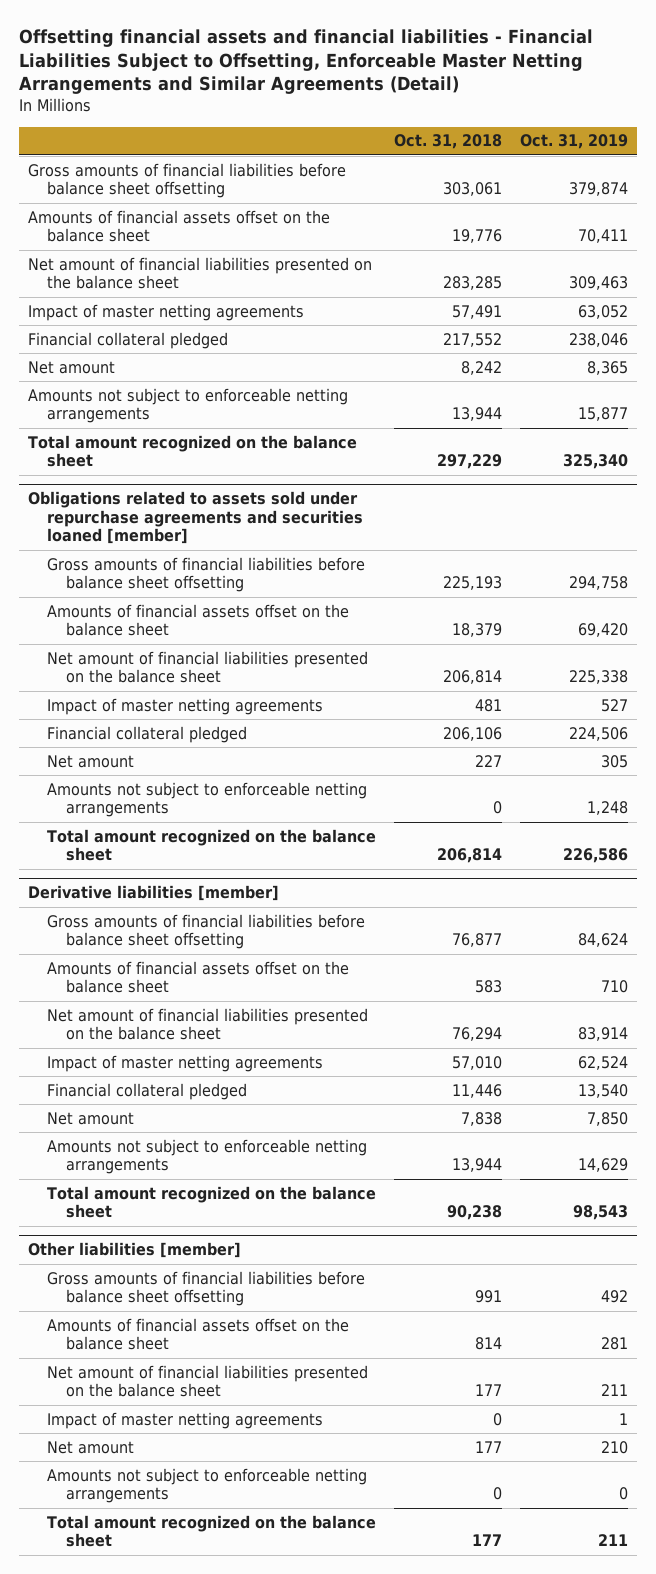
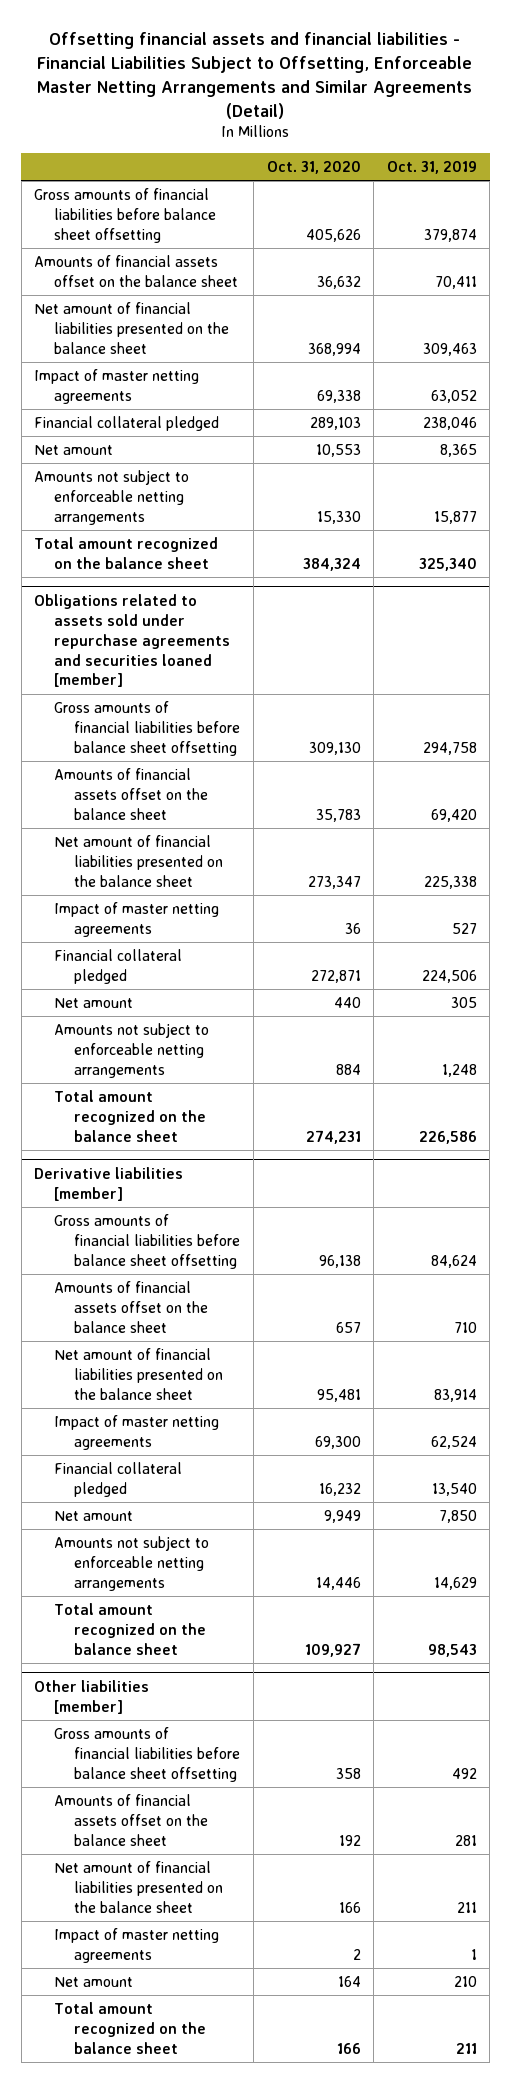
[393,134,502,150] Oct. 31, 2018 -> none
none -> [266,160,361,174] Oct. 31, 2020
[47,1467,368,1504] Amounts not subject to enforceable netting arrangements -> none

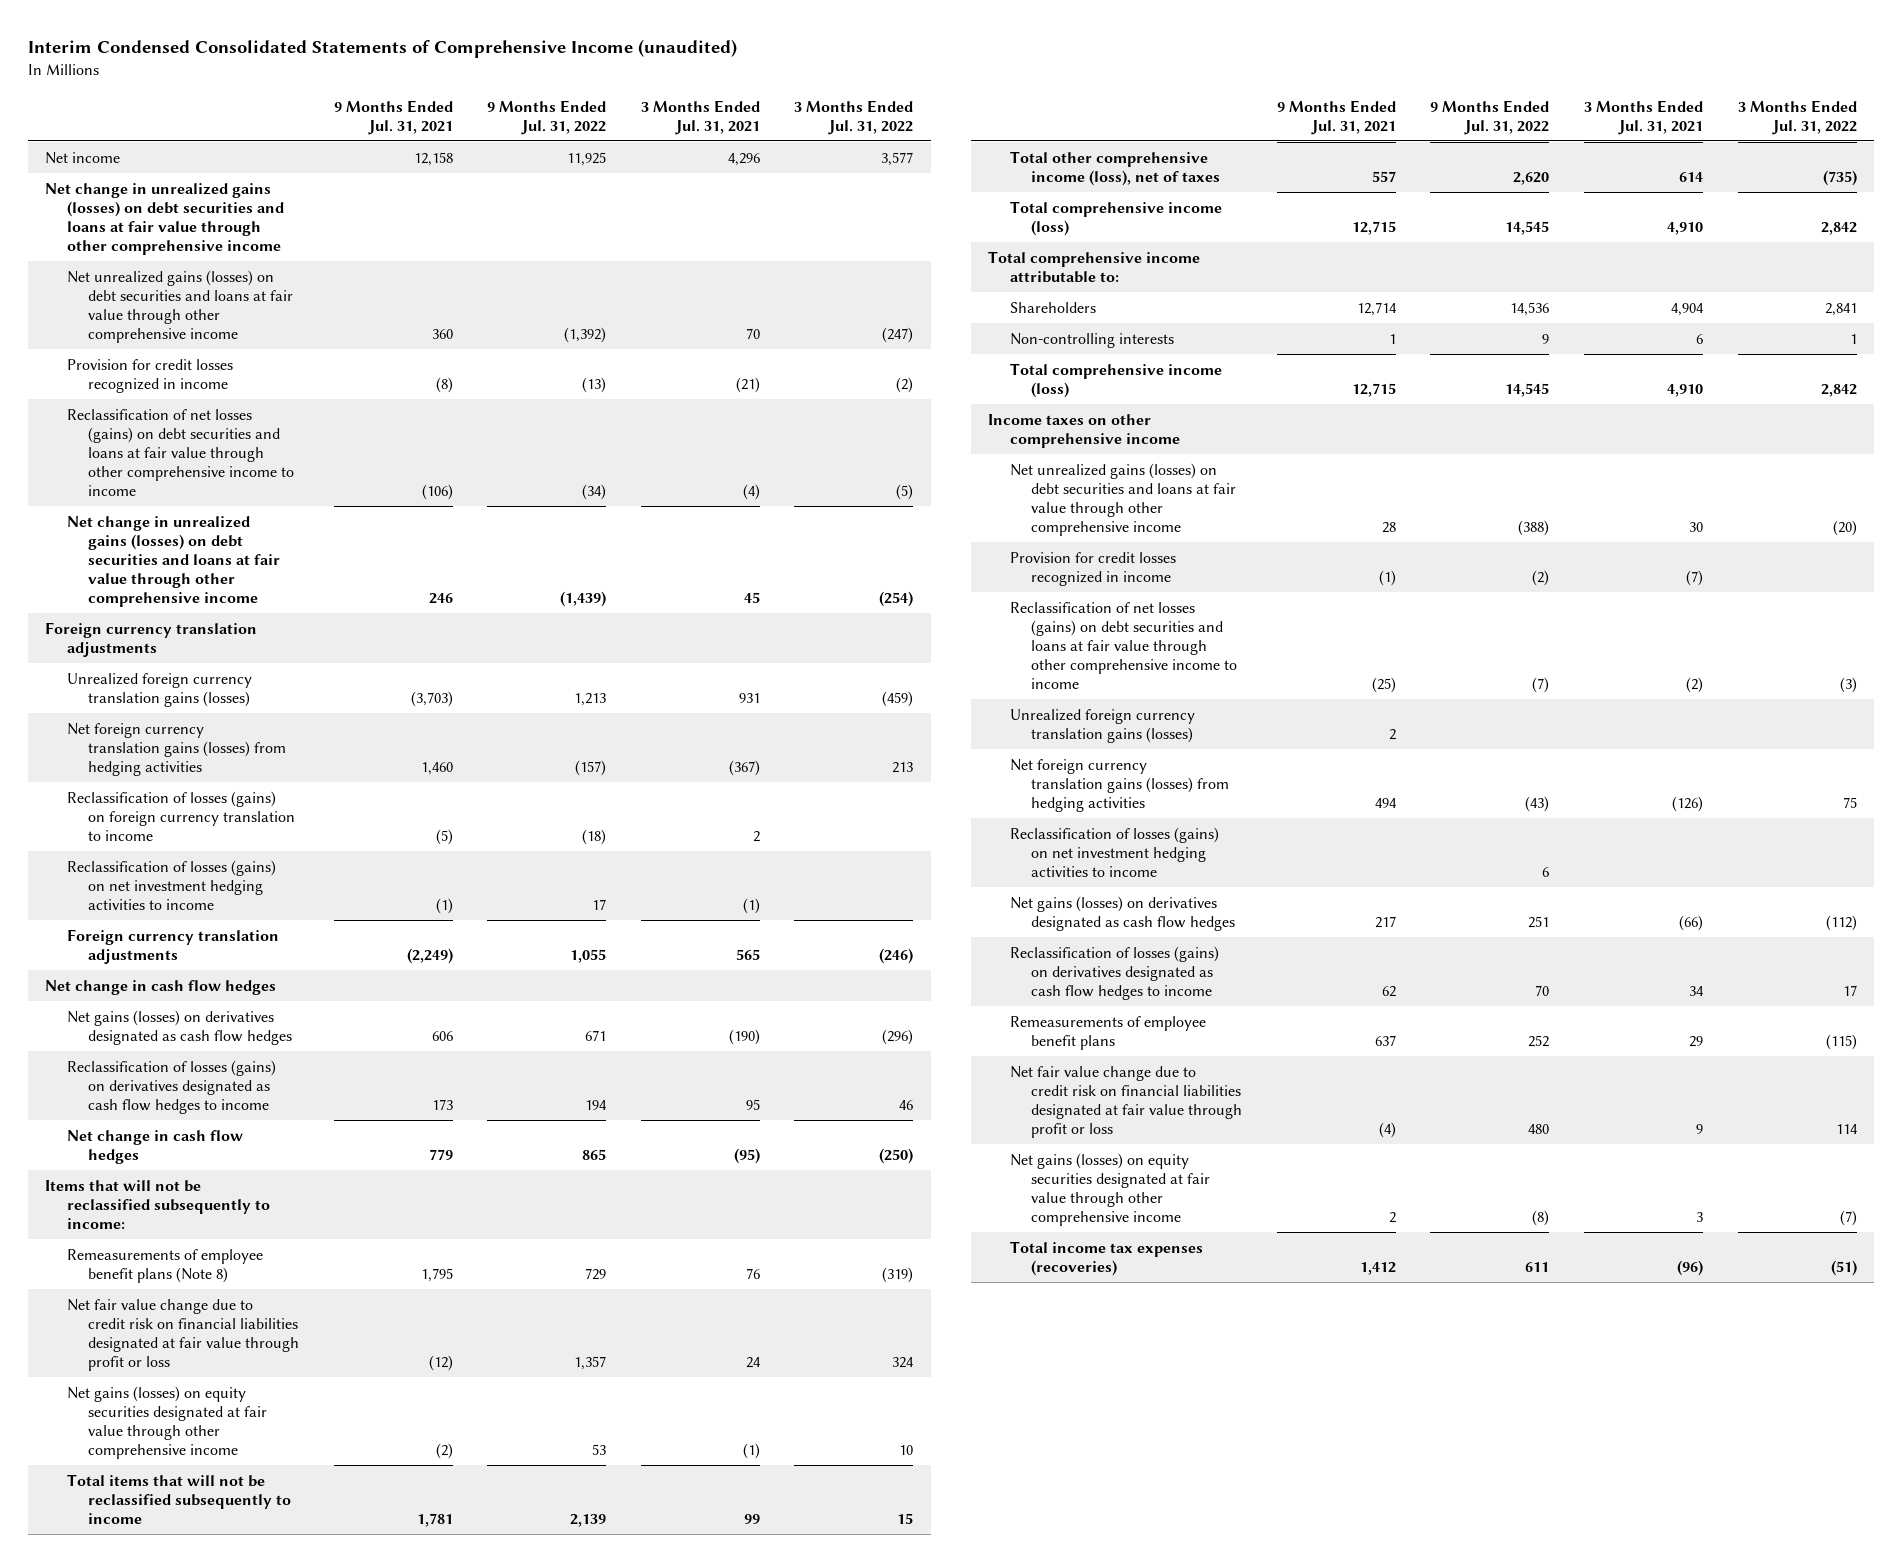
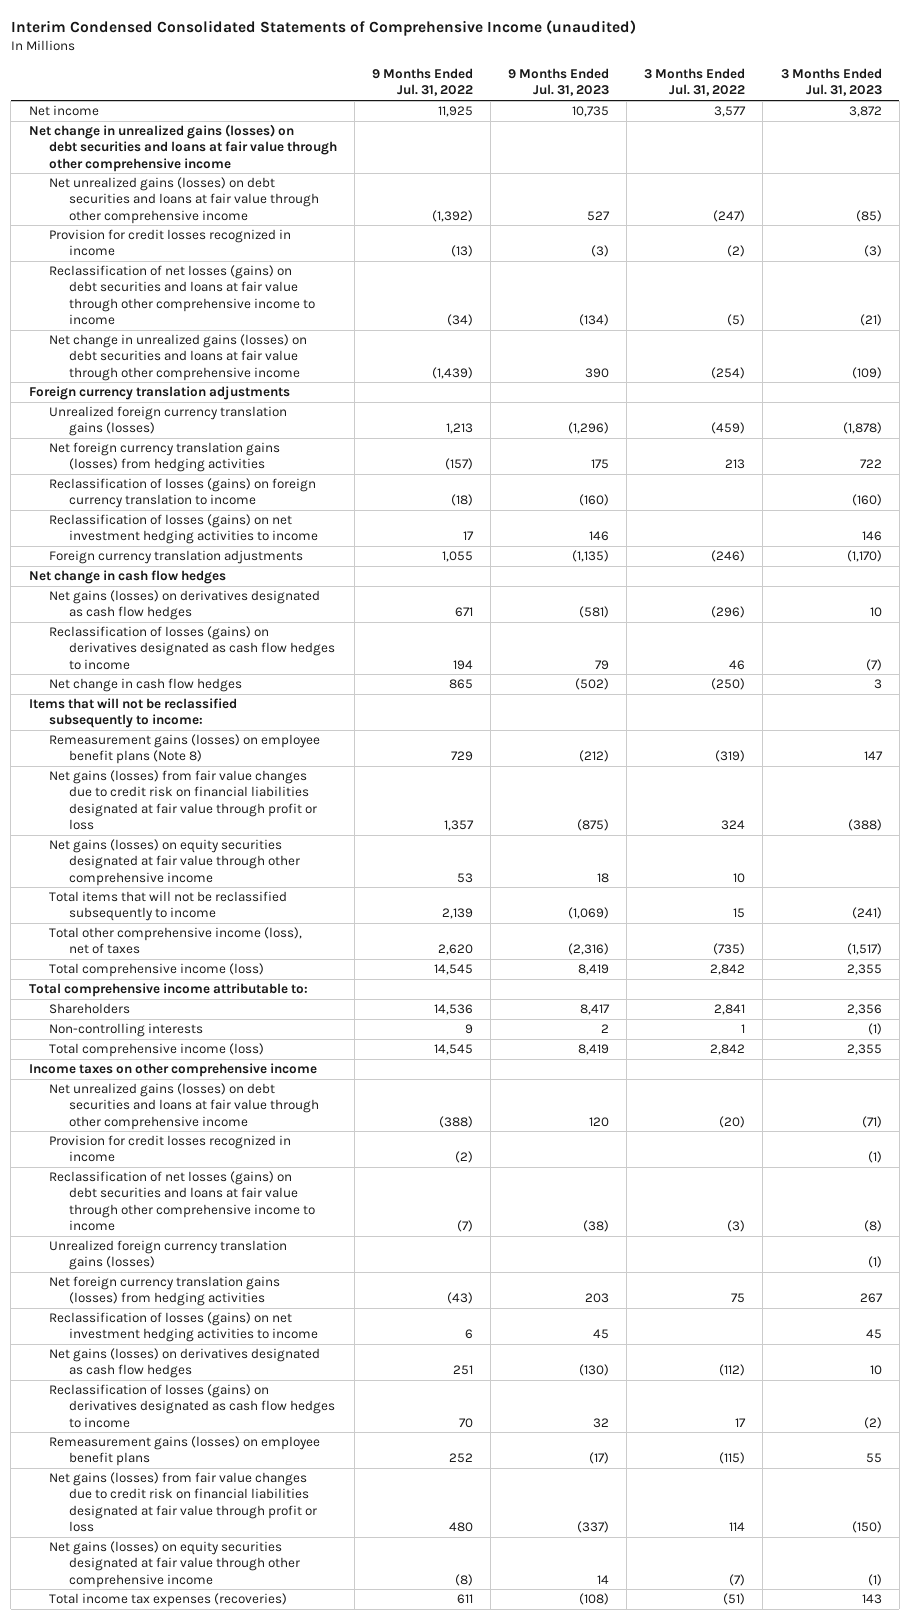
[333,99,453,135] 9 Months Ended Jul. 31, 2021 -> none
[640,99,760,135] 3 Months Ended Jul. 31, 2021 -> none
none -> [508,68,610,97] 9 Months Ended Jul. 31, 2023
none -> [780,68,882,97] 3 Months Ended Jul. 31, 2023
[66,1248,263,1283] Remeasurements of employee benefit plans (Note 8) -> [48,734,320,765] Remeasurement gains (losses) on employee benefit plans (Note 8)
[66,1298,300,1371] Net fair value change due to credit risk on financial liabilities designated at fair value through profit or loss -> [48,770,318,830] Net gains (losses) from fair value changes due to credit risk on financial liabilities designated at fair value through profit or loss
[1009,1015,1206,1050] Remeasurements of employee benefit plans -> [48,1436,320,1467] Remeasurement gains (losses) on employee benefit plans
[1009,1065,1243,1138] Net fair value change due to credit risk on financial liabilities designated at fair value through profit or loss -> [48,1472,318,1532] Net gains (losses) from fair value changes due to credit risk on financial liabilities designated at fair value through profit or loss

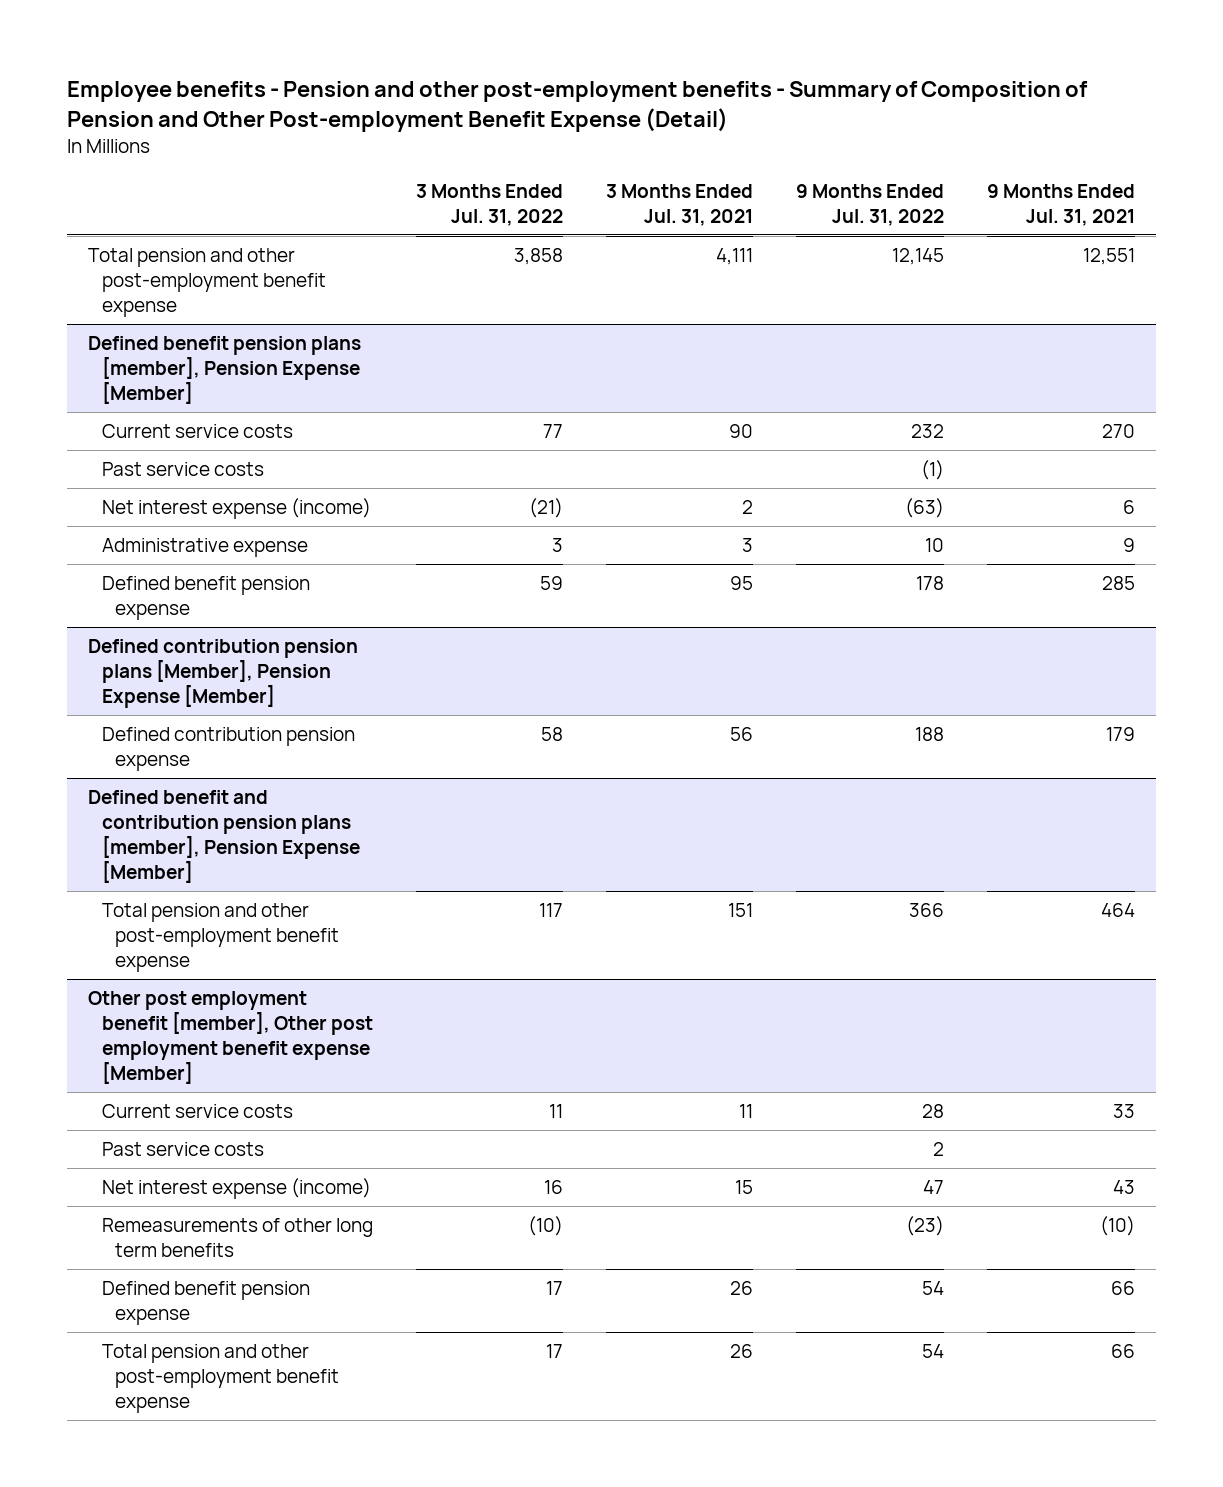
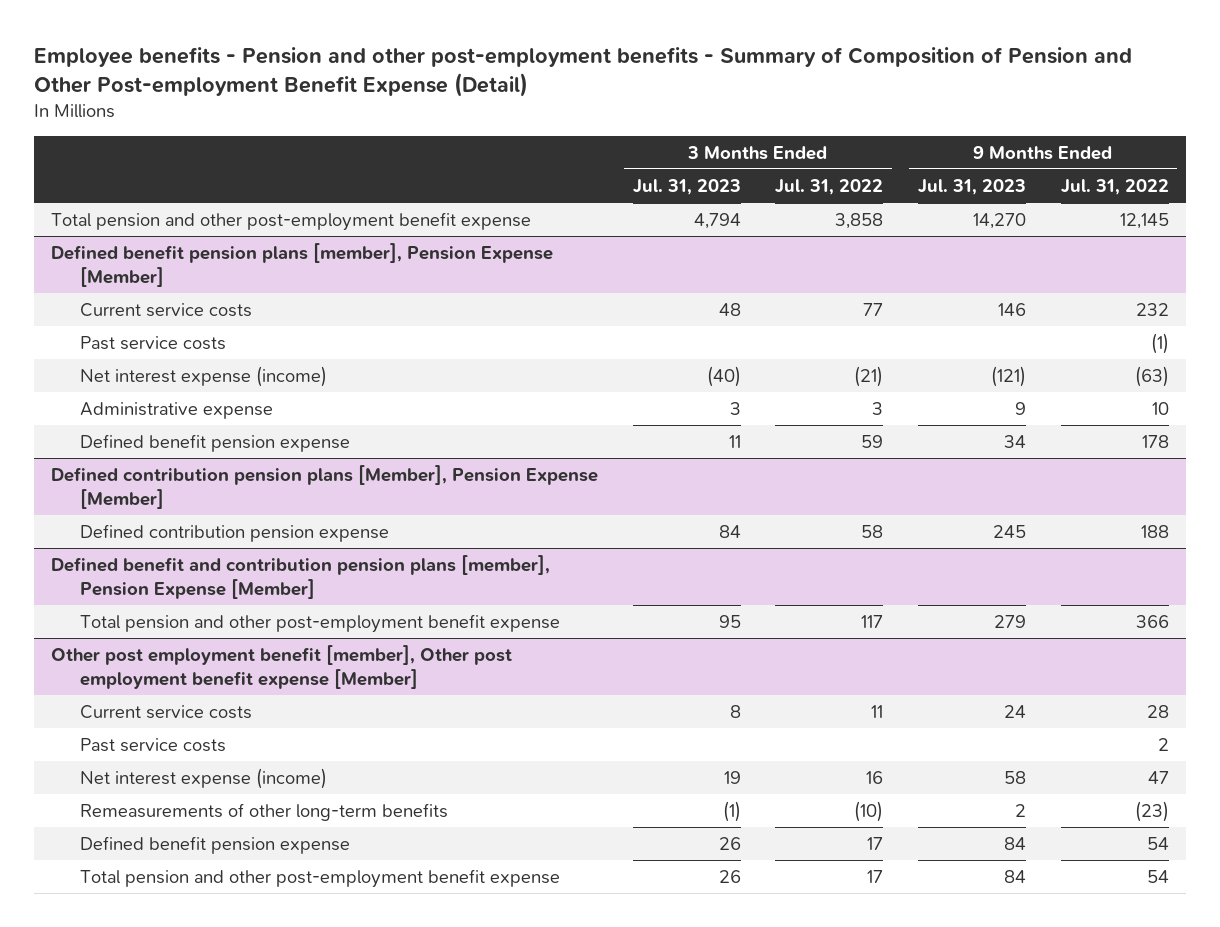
[605,183,753,226] 3 Months Ended Jul. 31, 2021 -> none
[986,183,1135,226] 9 Months Ended Jul. 31, 2021 -> none
none -> [632,178,741,195] Jul. 31, 2023
none -> [918,178,1027,195] Jul. 31, 2023
[101,1218,373,1258] Remeasurements of other long term benefits -> [79,802,448,821] Remeasurements of other long-term benefits

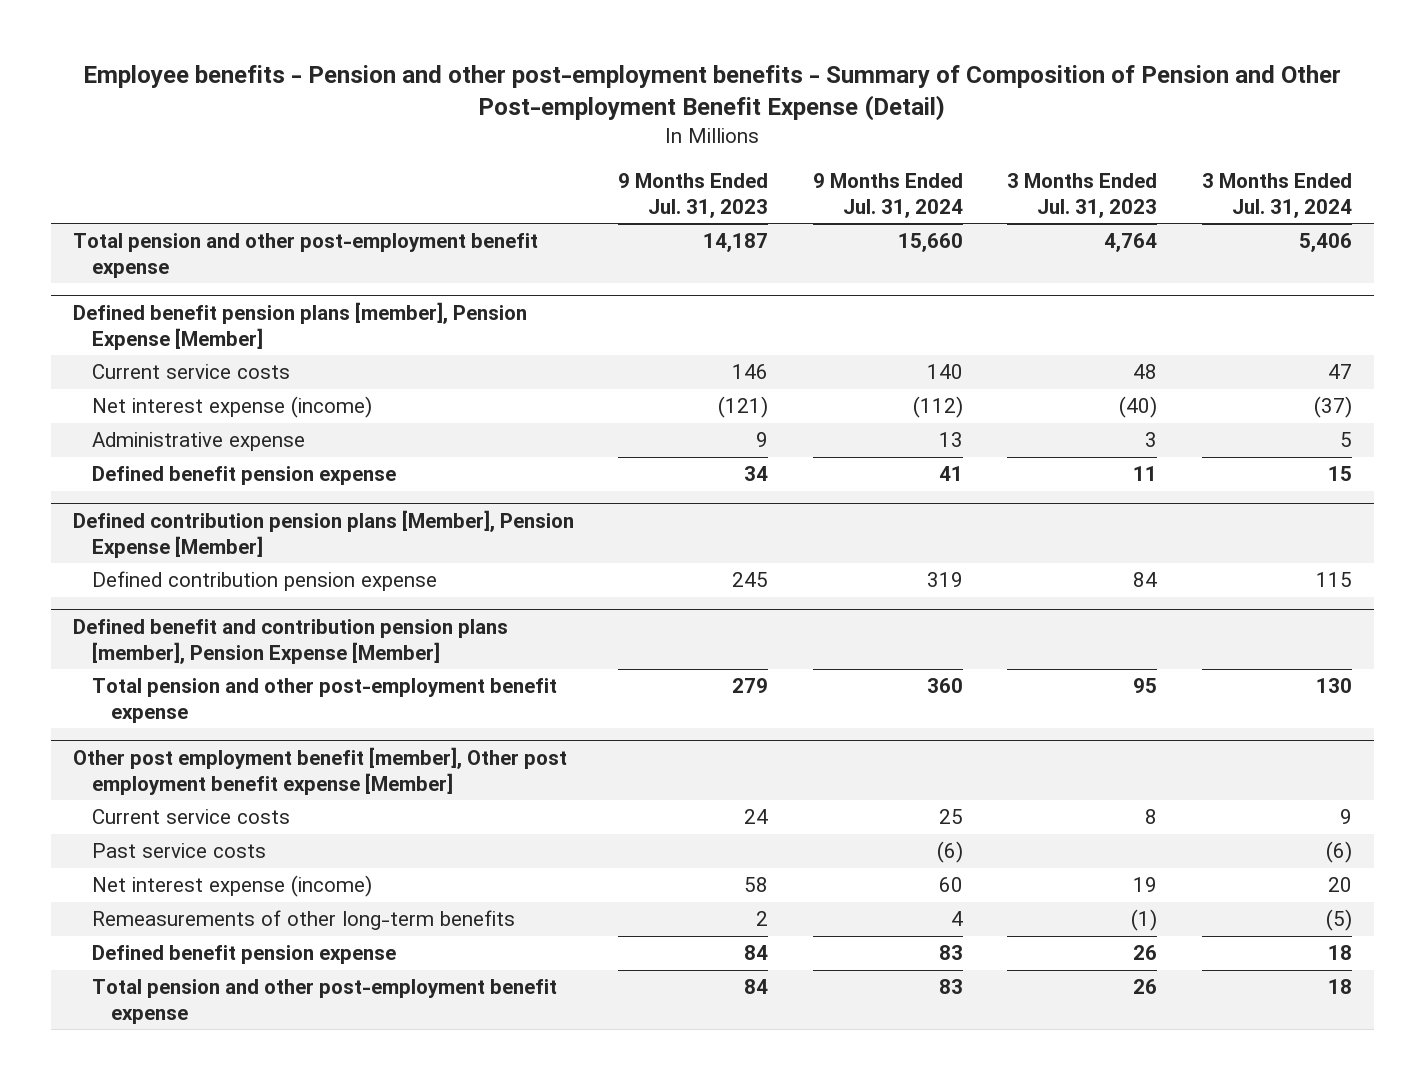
[775,178,884,195] Jul. 31, 2022 -> none
[1060,178,1169,195] Jul. 31, 2022 -> none
none -> [812,172,963,218] 9 Months Ended Jul. 31, 2024
none -> [1201,172,1352,218] 3 Months Ended Jul. 31, 2024
[693,212,741,229] 4,794 -> [1104,233,1158,253] 4,764
[973,212,1027,229] 14,270 -> [703,233,769,253] 14,187
[79,335,226,350] Past service costs -> none

